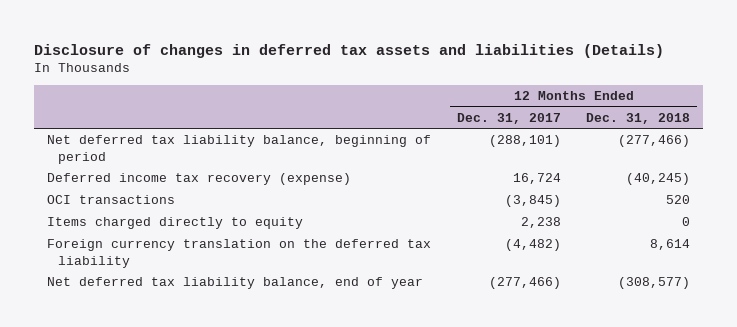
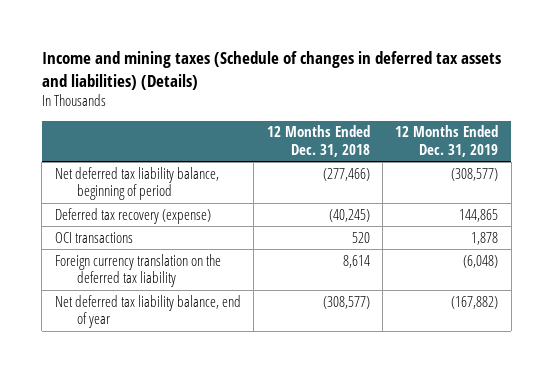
[34,43,665,58] Disclosure of changes in deferred tax assets and liabilities (Details) -> [41,51,501,90] Income and mining taxes (Schedule of changes in deferred tax assets and liabilities) (Details)
[456,113,561,125] Dec. 31, 2017 -> none
none -> [395,125,499,157] 12 Months Ended Dec. 31, 2019
[47,173,352,186] Deferred income tax recovery (expense) -> [54,207,211,224] Deferred tax recovery (expense)
[47,217,304,230] Items charged directly to equity -> none

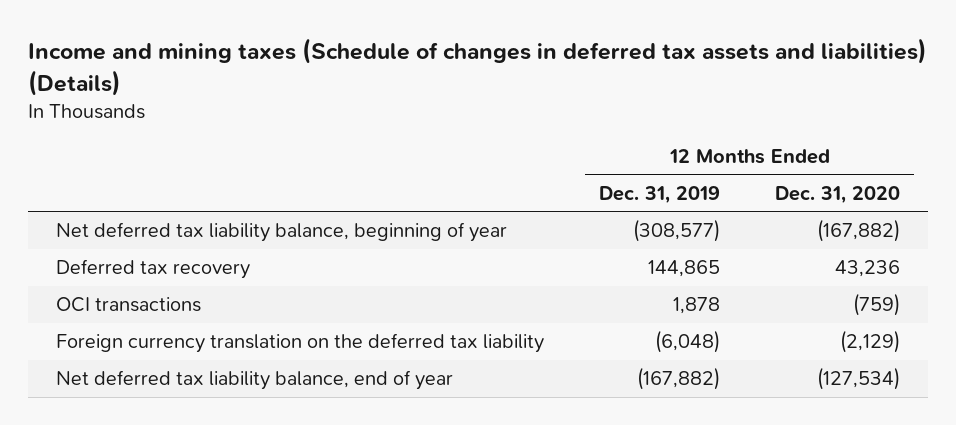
[266,125,370,157] 12 Months Ended Dec. 31, 2018 -> none
none -> [775,185,901,204] Dec. 31, 2020
[54,166,219,201] Net deferred tax liability balance, beginning of period -> [55,222,507,243] Net deferred tax liability balance, beginning of year
[54,207,211,224] Deferred tax recovery (expense) -> [55,259,250,280] Deferred tax recovery

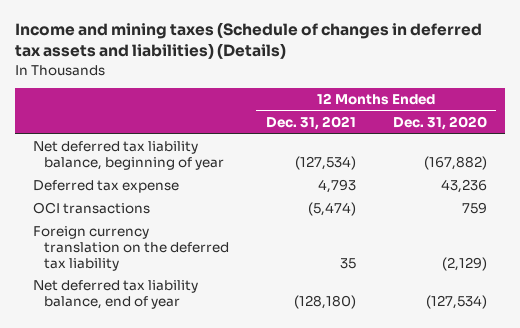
[599,185,721,204] Dec. 31, 2019 -> none
none -> [265,116,356,131] Dec. 31, 2021
[55,259,250,280] Deferred tax recovery -> [33,180,180,194] Deferred tax expense
[853,293,901,317] (759) -> [461,202,487,215] 759

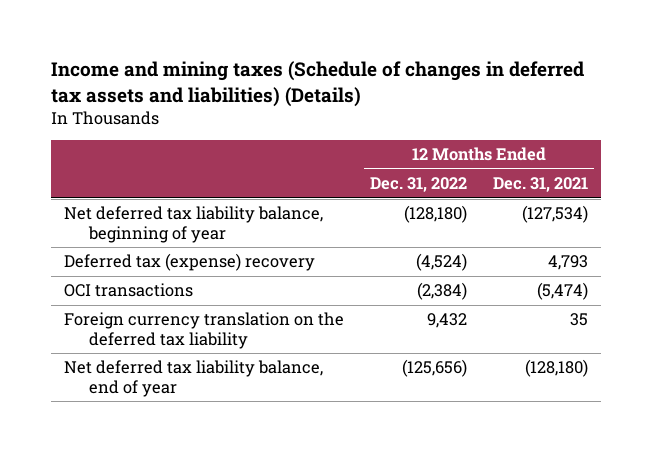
[392,116,487,131] Dec. 31, 2020 -> none
none -> [370,177,468,193] Dec. 31, 2022
[33,180,180,194] Deferred tax expense -> [64,253,316,272] Deferred tax (expense) recovery

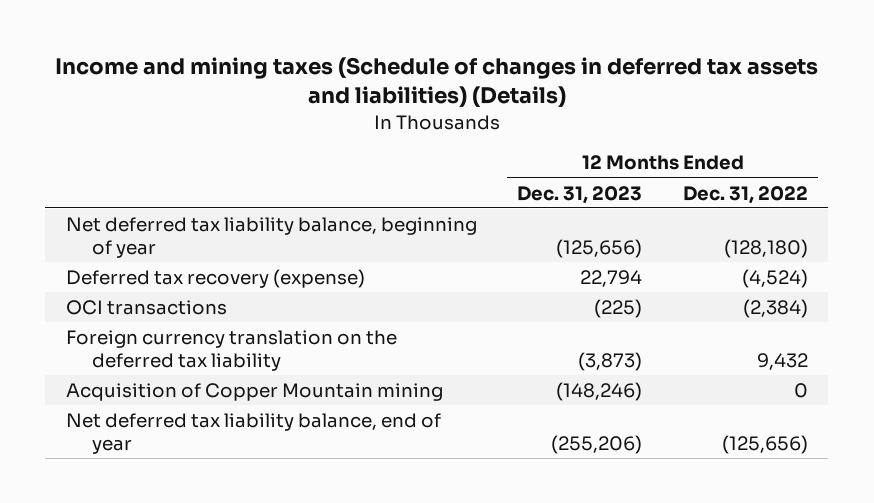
[493,177,589,193] Dec. 31, 2021 -> none
none -> [517,185,643,204] Dec. 31, 2023
[64,253,316,272] Deferred tax (expense) recovery -> [65,268,365,288] Deferred tax recovery (expense)
none -> [65,382,443,401] Acquisition of Copper Mountain mining

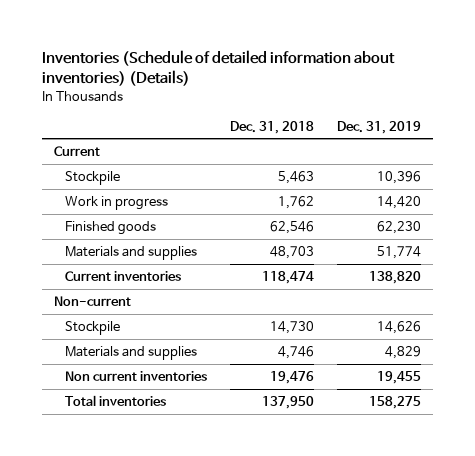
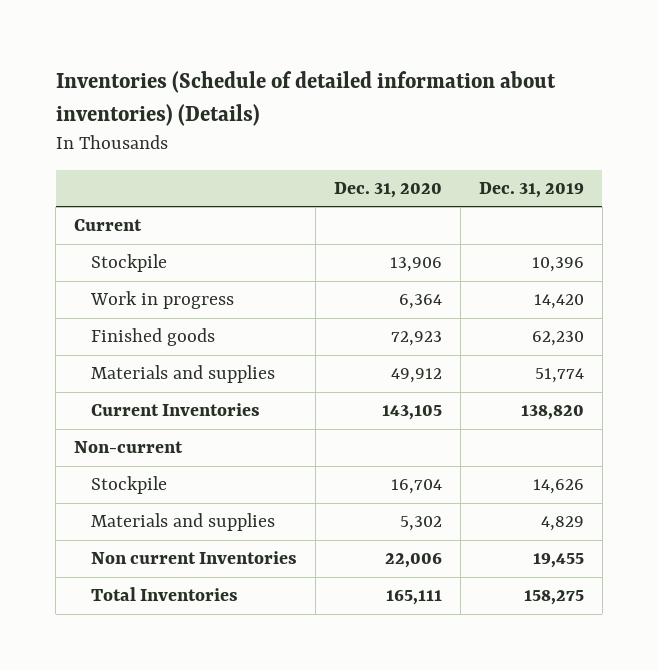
[230,120,315,134] Dec. 31, 2018 -> none
none -> [334,182,443,199] Dec. 31, 2020
[65,271,182,282] Current inventories -> [91,403,261,417] Current Inventories
[65,371,208,382] Non current inventories -> [91,551,298,565] Non current Inventories
[65,395,167,407] Total inventories -> [91,587,239,602] Total Inventories

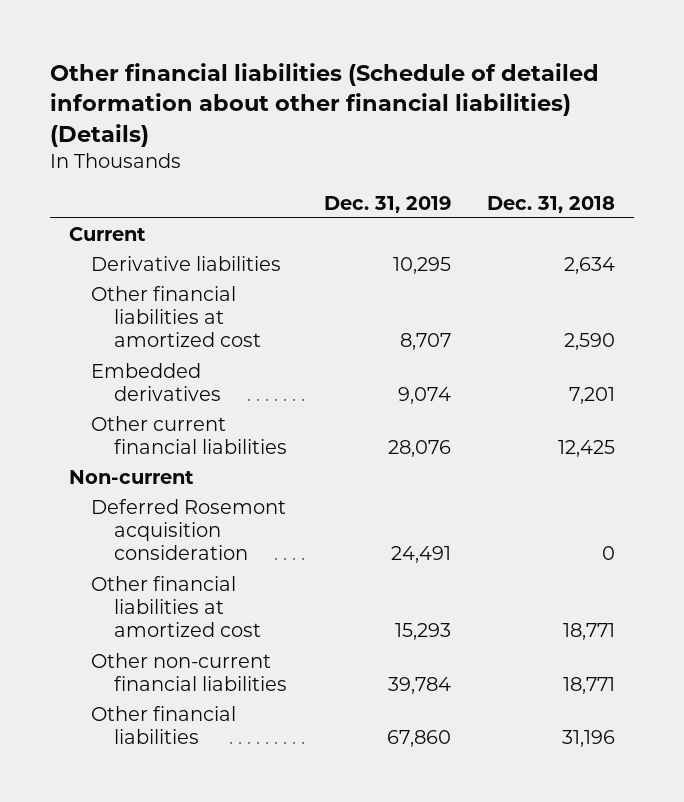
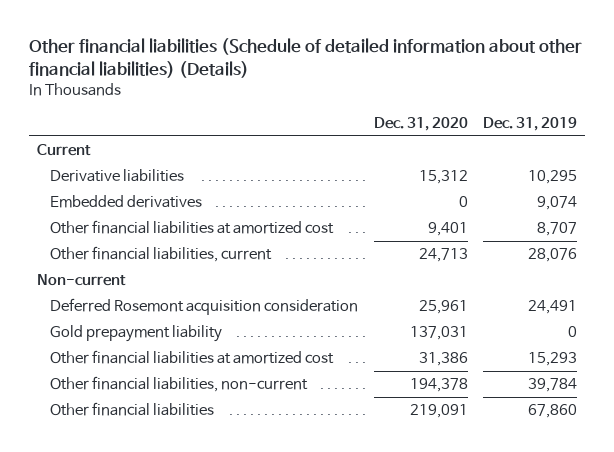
[487,195,616,213] Dec. 31, 2018 -> none
none -> [373,117,468,132] Dec. 31, 2020
[91,285,261,348] Other financial liabilities at amortized cost -> [50,220,335,235] Other financial liabilities at amortized cost
[91,415,287,455] Other current financial liabilities -> [50,246,273,263] Other financial liabilities, current
none -> [50,325,223,343] Gold prepayment liability
[91,652,287,692] Other non-current financial liabilities -> [50,376,309,393] Other financial liabilities, non-current

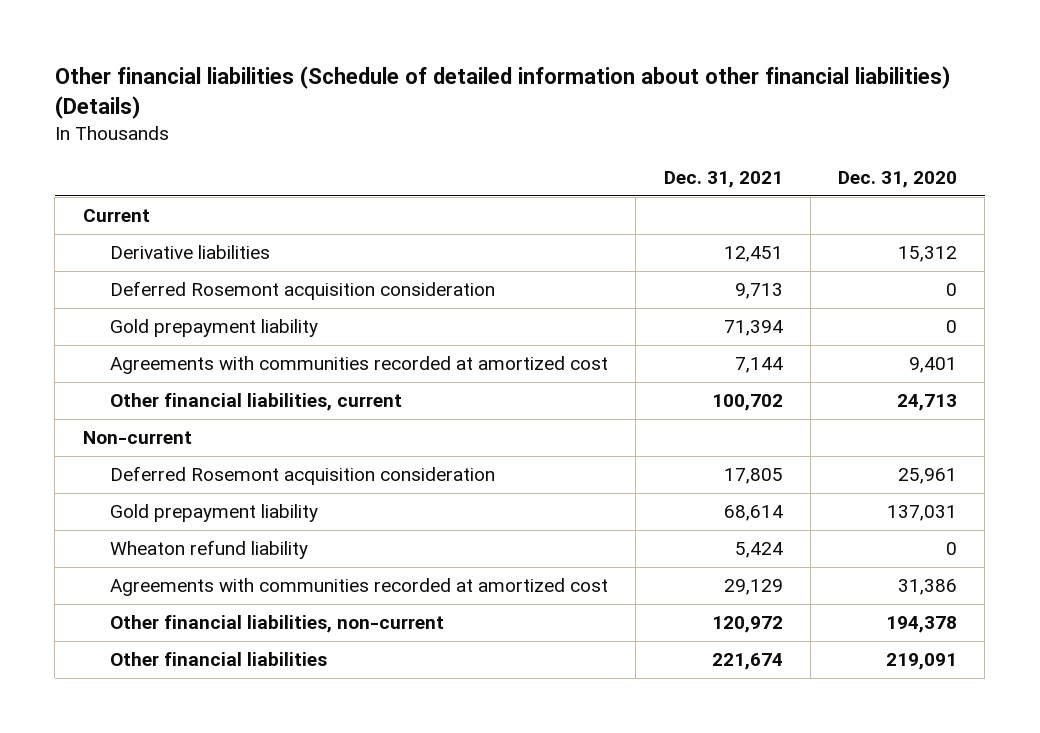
[482,117,577,132] Dec. 31, 2019 -> none
none -> [663,170,783,188] Dec. 31, 2021
[50,195,203,209] Embedded derivatives -> none
none -> [110,281,496,301] Deferred Rosemont acquisition consideration
none -> [110,319,319,338] Gold prepayment liability
[50,220,335,235] Other financial liabilities at amortized cost -> [110,356,609,375] Agreements with communities recorded at amortized cost
none -> [110,540,309,560] Wheaton refund liability
[50,350,335,365] Other financial liabilities at amortized cost -> [110,578,609,597] Agreements with communities recorded at amortized cost

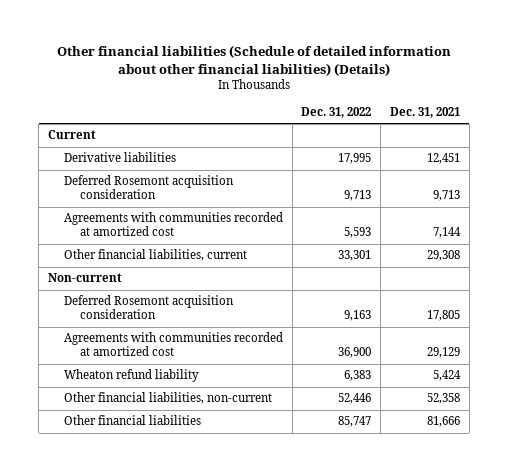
[838,170,958,188] Dec. 31, 2020 -> none
none -> [301,107,372,119] Dec. 31, 2022
[110,319,319,338] Gold prepayment liability -> none
[711,394,783,412] 100,702 -> [426,250,460,262] 29,308
[110,504,319,523] Gold prepayment liability -> none
[110,540,309,560] Wheaton refund liability -> [63,369,199,383] Wheaton refund liability
[711,616,783,634] 120,972 -> [426,393,460,405] 52,358
[711,653,783,671] 221,674 -> [426,416,460,428] 81,666

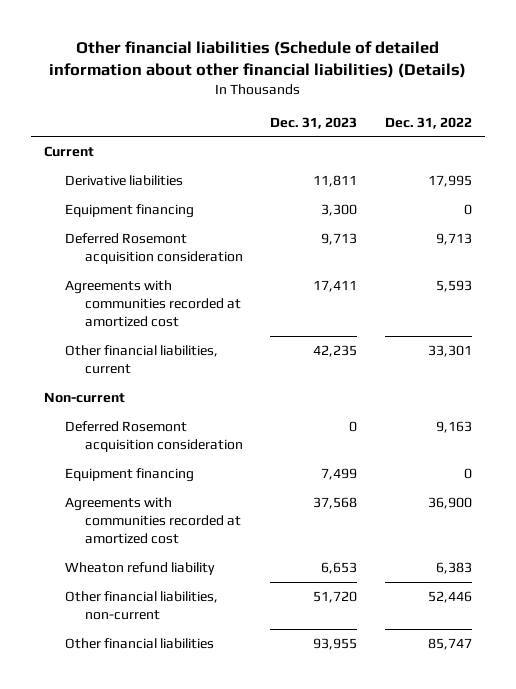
[389,107,460,119] Dec. 31, 2021 -> none
none -> [270,116,358,129] Dec. 31, 2023
none -> [64,203,194,218] Equipment financing
none -> [64,467,194,482] Equipment financing

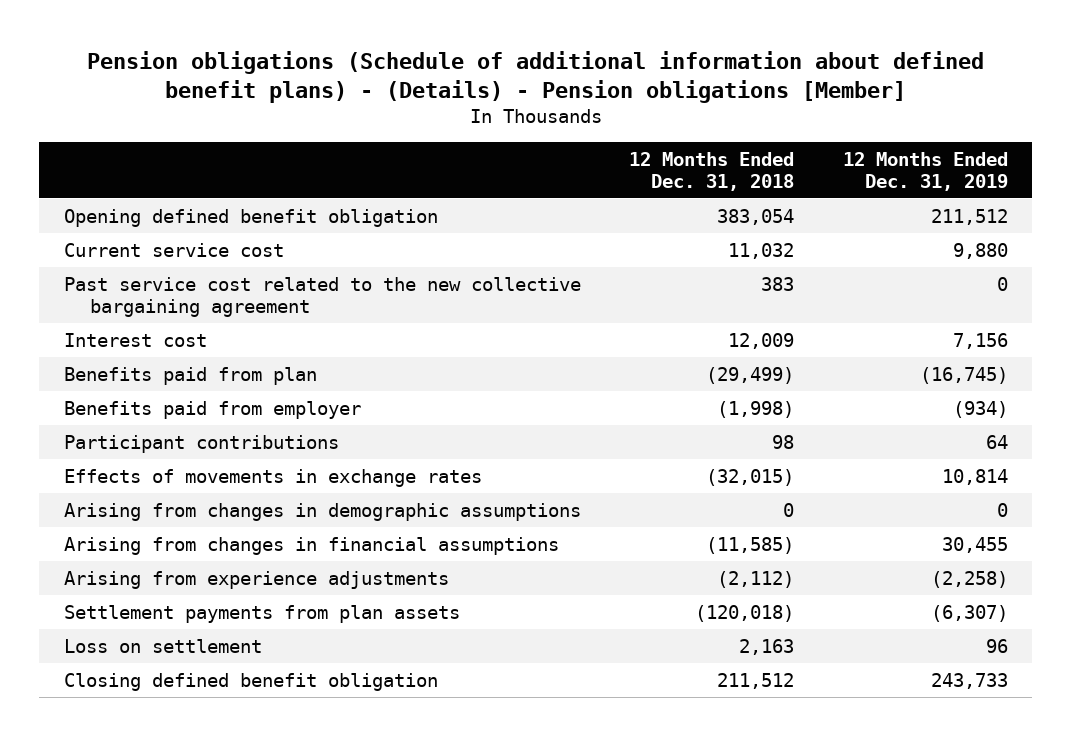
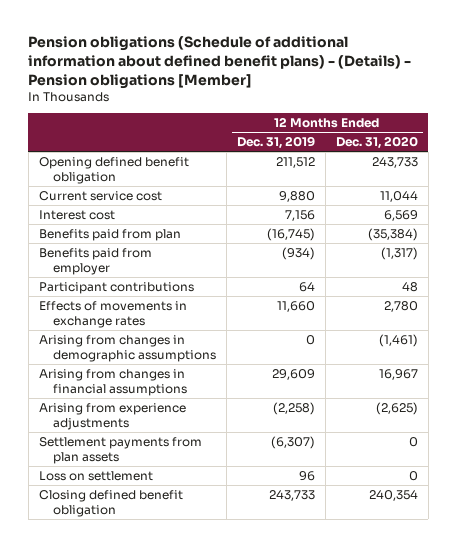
[629,151,795,191] 12 Months Ended Dec. 31, 2018 -> none
none -> [335,136,418,150] Dec. 31, 2020
[63,276,581,317] Past service cost related to the new collective bargaining agreement -> none
[942,468,1009,485] 10,814 -> [276,300,315,312] 11,660
[942,536,1009,553] 30,455 -> [271,368,315,380] 29,609

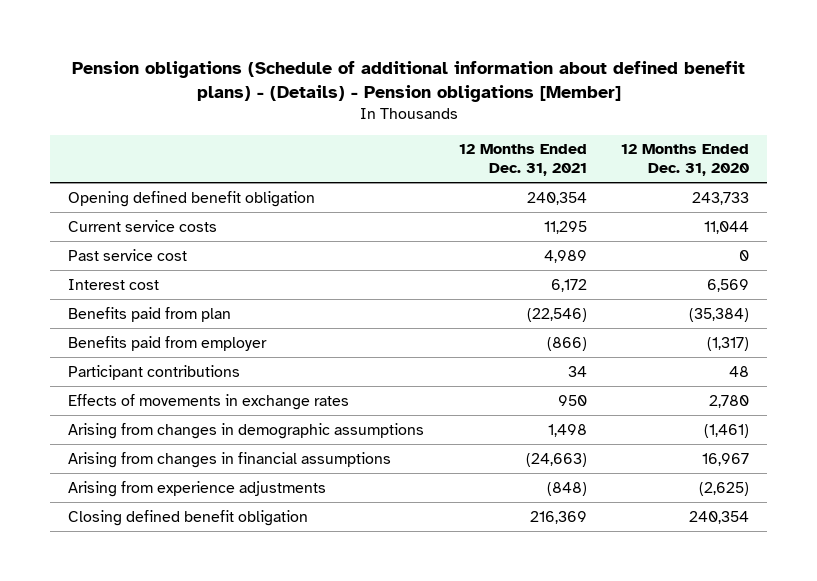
[236,136,315,150] Dec. 31, 2019 -> none
none -> [458,144,587,177] 12 Months Ended Dec. 31, 2021
[38,190,162,201] Current service cost -> [67,219,217,232] Current service costs
none -> [67,248,187,261] Past service cost
[38,436,202,465] Settlement payments from plan assets -> none
[38,470,153,481] Loss on settlement -> none

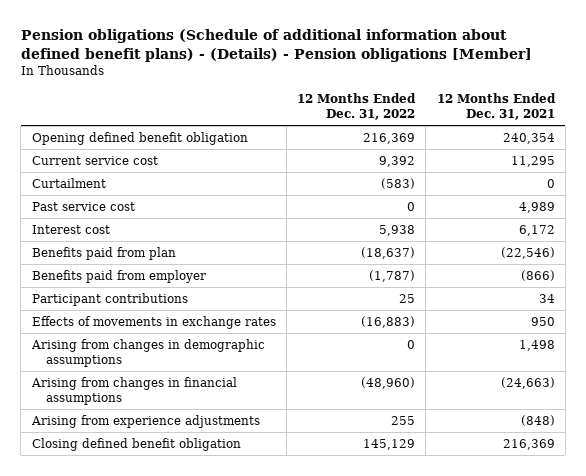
[621,144,750,177] 12 Months Ended Dec. 31, 2020 -> none
none -> [297,92,417,121] 12 Months Ended Dec. 31, 2022
[67,219,217,232] Current service costs -> [31,155,158,165] Current service cost
none -> [31,177,106,188] Curtailment

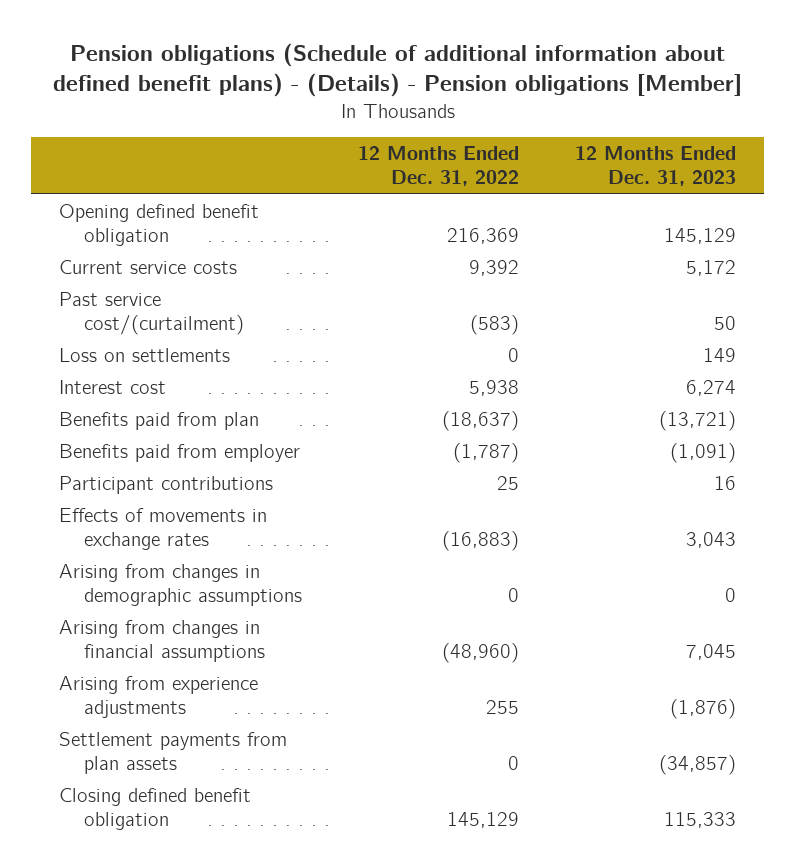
[436,92,556,121] 12 Months Ended Dec. 31, 2021 -> none
none -> [574,145,736,187] 12 Months Ended Dec. 31, 2023
[31,177,106,188] Curtailment -> none
[31,155,158,165] Current service cost -> [59,259,238,274] Current service costs
[31,201,135,211] Past service cost -> [59,291,244,336] Past service cost/(curtailment)
[407,201,416,211] 0 -> [469,315,519,336] (583)
none -> [59,347,231,362] Loss on settlements
none -> [59,731,288,775] Settlement payments from plan assets

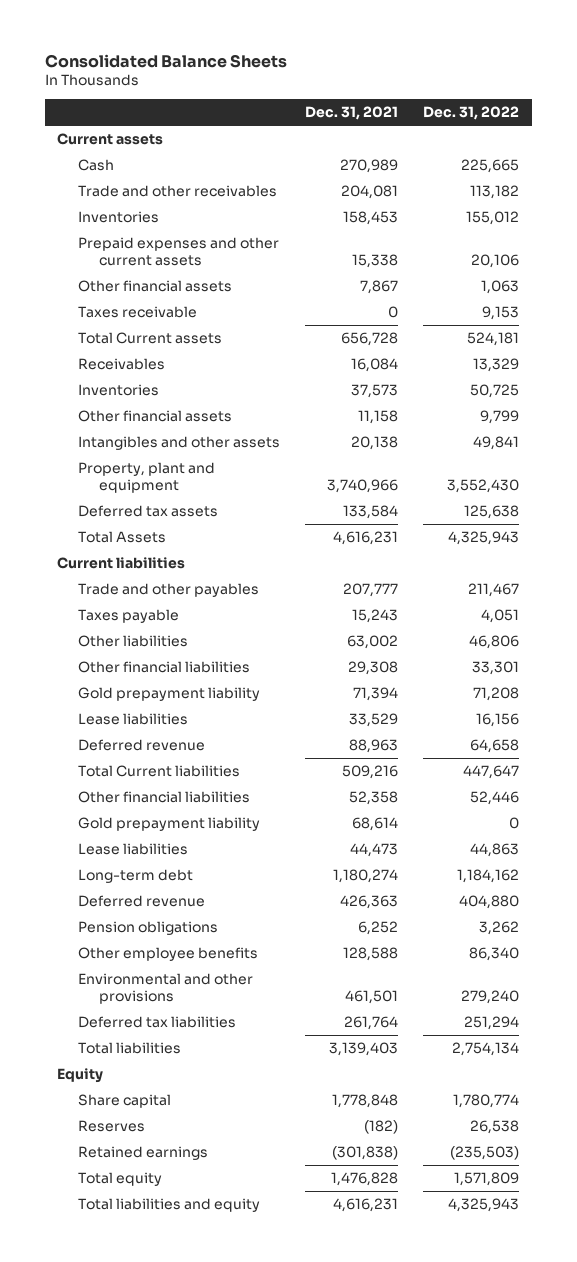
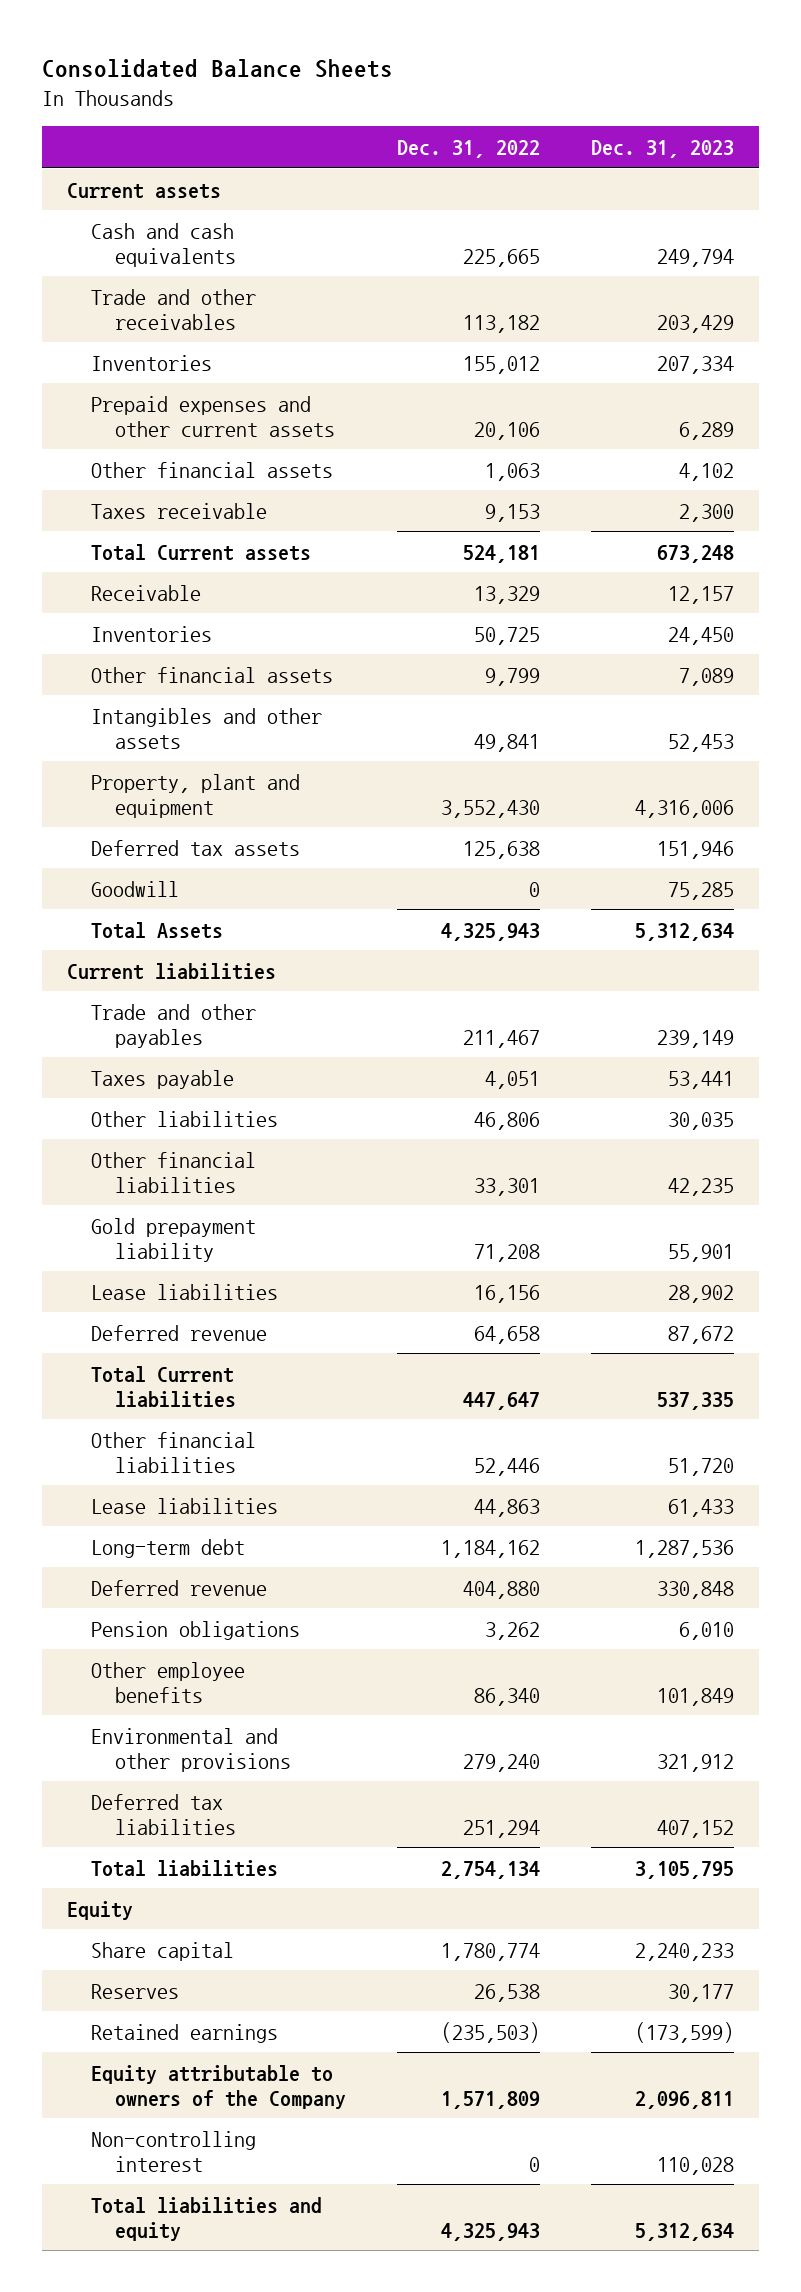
[305,106,399,121] Dec. 31, 2021 -> none
none -> [590,140,734,159] Dec. 31, 2023
[78,159,115,172] Cash -> [91,222,237,267] Cash and cash equivalents
[78,358,166,371] Receivables -> [91,584,202,601] Receivable
none -> [91,880,180,897] Goodwill
[78,817,261,832] Gold prepayment liability -> none
[78,1172,163,1187] Total equity -> [91,2064,347,2109] Equity attributable to owners of the Company
none -> [91,2130,257,2172] Non-controlling interest

